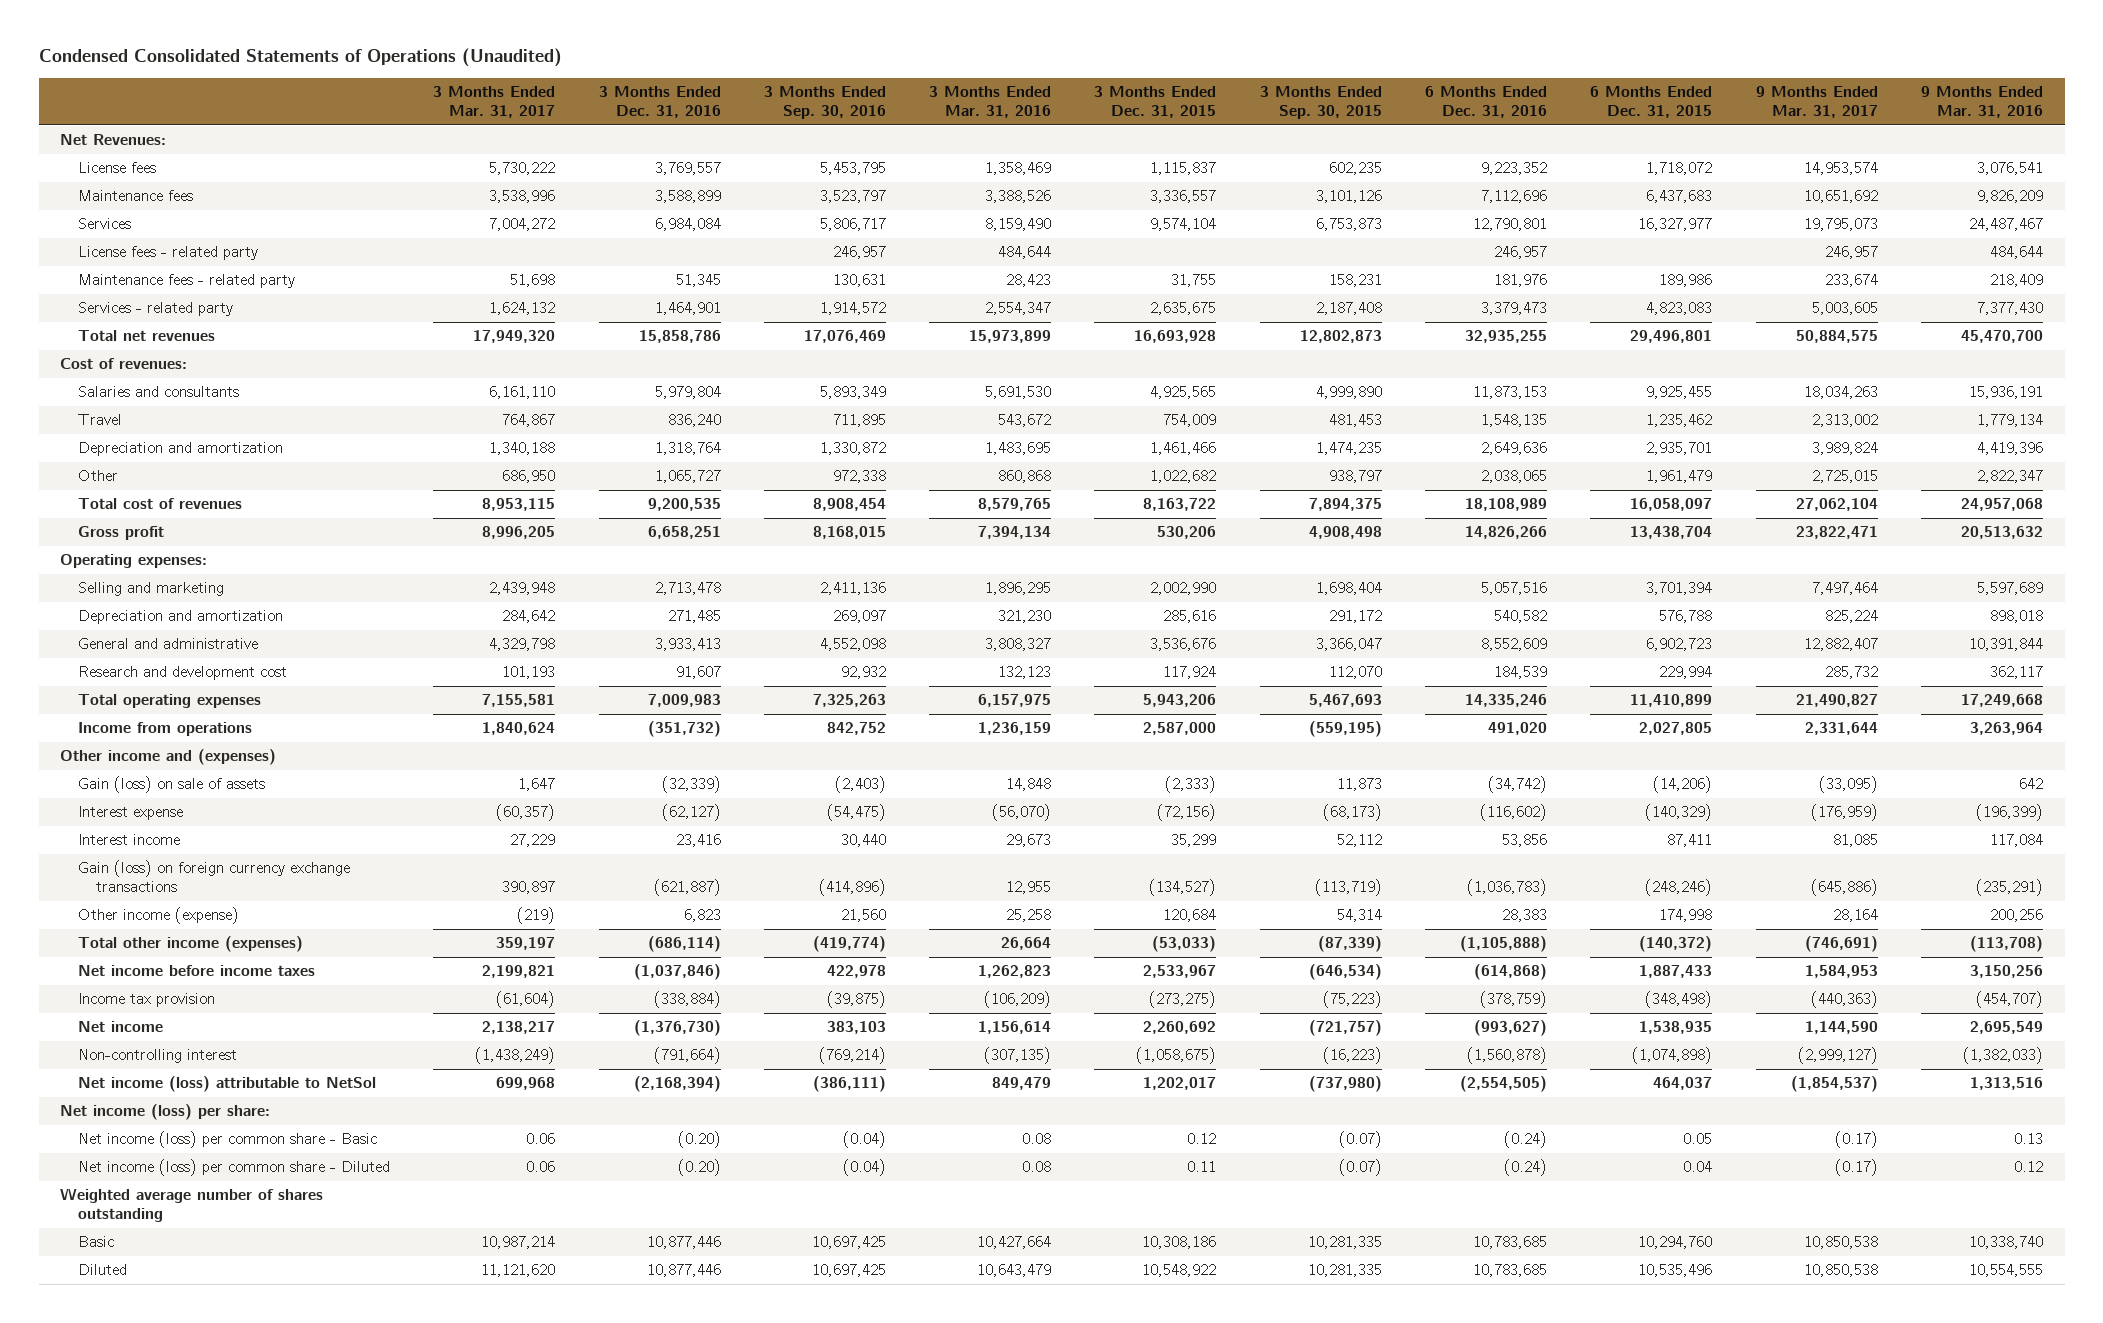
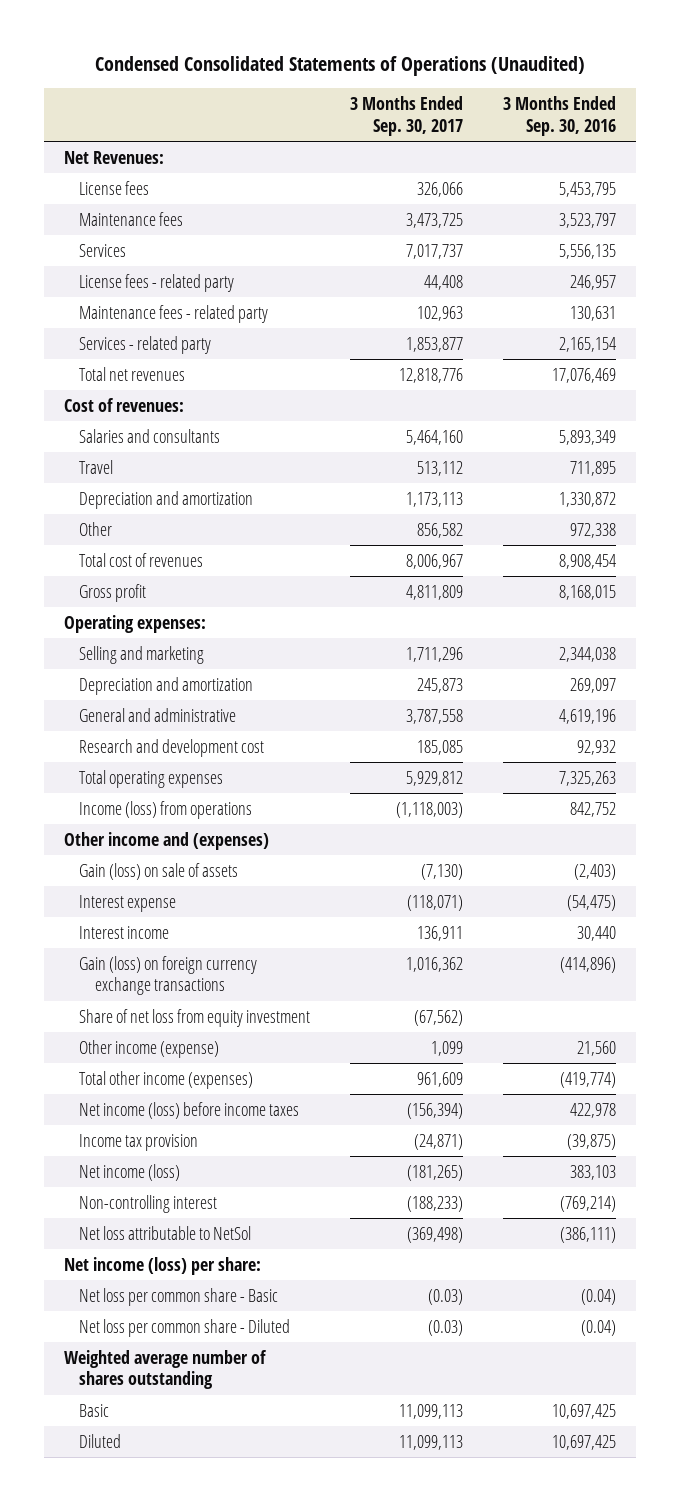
[433,86,556,118] 3 Months Ended Mar. 31, 2017 -> none
[598,86,721,118] 3 Months Ended Dec. 31, 2016 -> none
[929,86,1052,118] 3 Months Ended Mar. 31, 2016 -> none
[1094,86,1217,118] 3 Months Ended Dec. 31, 2015 -> none
[1259,86,1382,119] 3 Months Ended Sep. 30, 2015 -> none
[1425,86,1548,118] 6 Months Ended Dec. 31, 2016 -> none
[1590,86,1713,118] 6 Months Ended Dec. 31, 2015 -> none
[1755,86,1878,118] 9 Months Ended Mar. 31, 2017 -> none
[1920,86,2043,118] 9 Months Ended Mar. 31, 2016 -> none
none -> [350,95,464,136] 3 Months Ended Sep. 30, 2017
[819,218,886,232] 5,806,717 -> [559,243,617,259] 5,556,135
[819,302,886,316] 1,914,572 -> [559,336,617,352] 2,165,154
[819,582,886,596] 2,411,136 -> [559,646,617,662] 2,344,038
[819,638,886,652] 4,552,098 -> [559,708,617,724] 4,619,196
[77,722,252,737] Income from operations -> [79,800,253,819] Income (loss) from operations
none -> [79,1008,311,1027] Share of net loss from equity investment
[77,965,315,977] Net income before income taxes -> [79,1101,300,1119] Net income (loss) before income taxes
[77,1021,163,1033] Net income -> [79,1163,181,1181] Net income (loss)
[77,1076,376,1093] Net income (loss) attributable to NetSol -> [79,1225,252,1240] Net loss attributable to NetSol
[77,1131,377,1149] Net income (loss) per common share - Basic -> [79,1287,279,1306] Net loss per common share - Basic
[77,1159,390,1177] Net income (loss) per common share - Diluted -> [79,1318,291,1337] Net loss per common share - Diluted

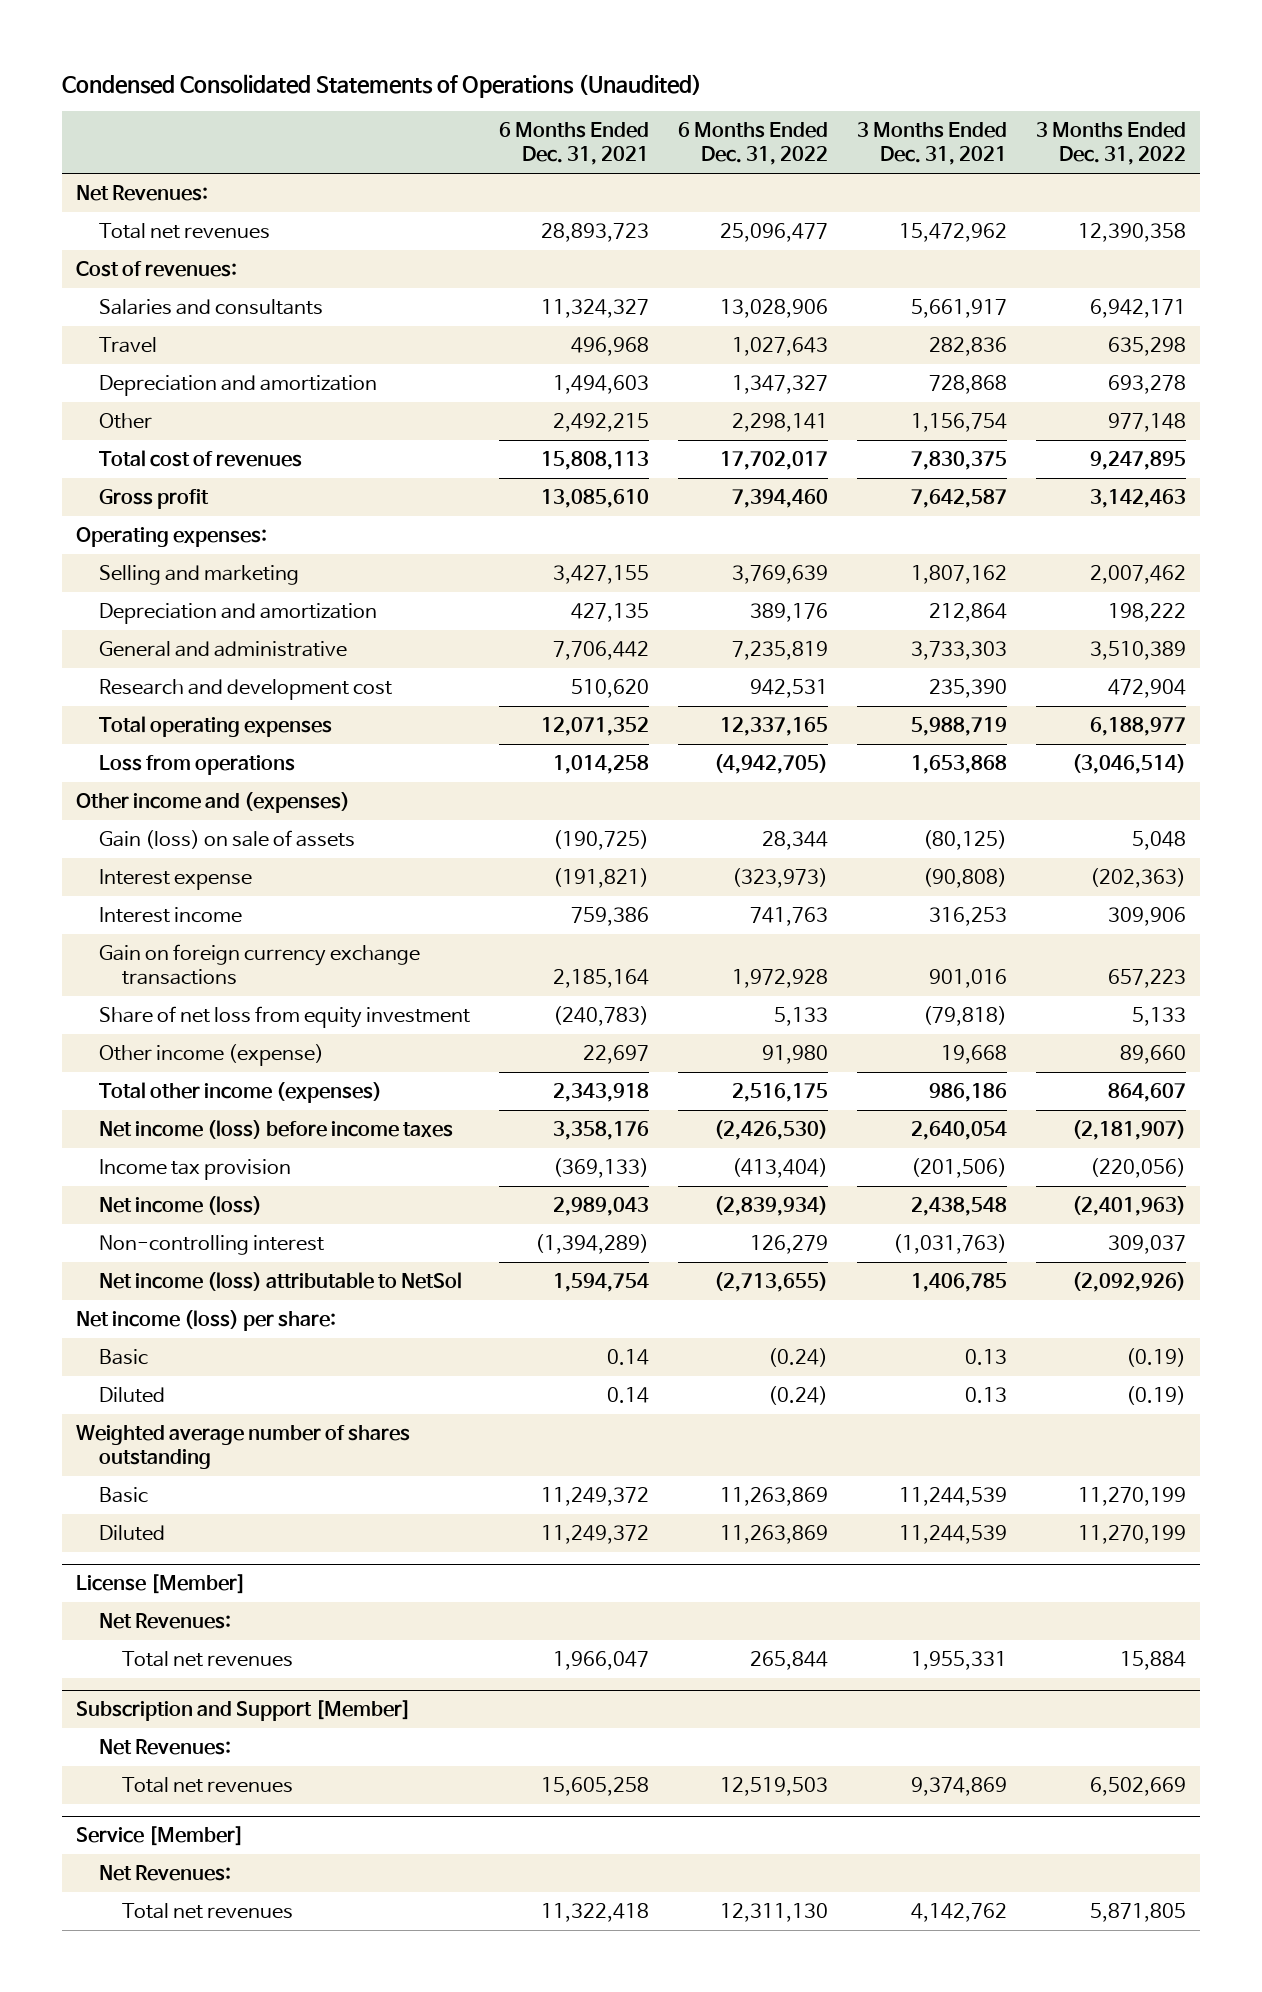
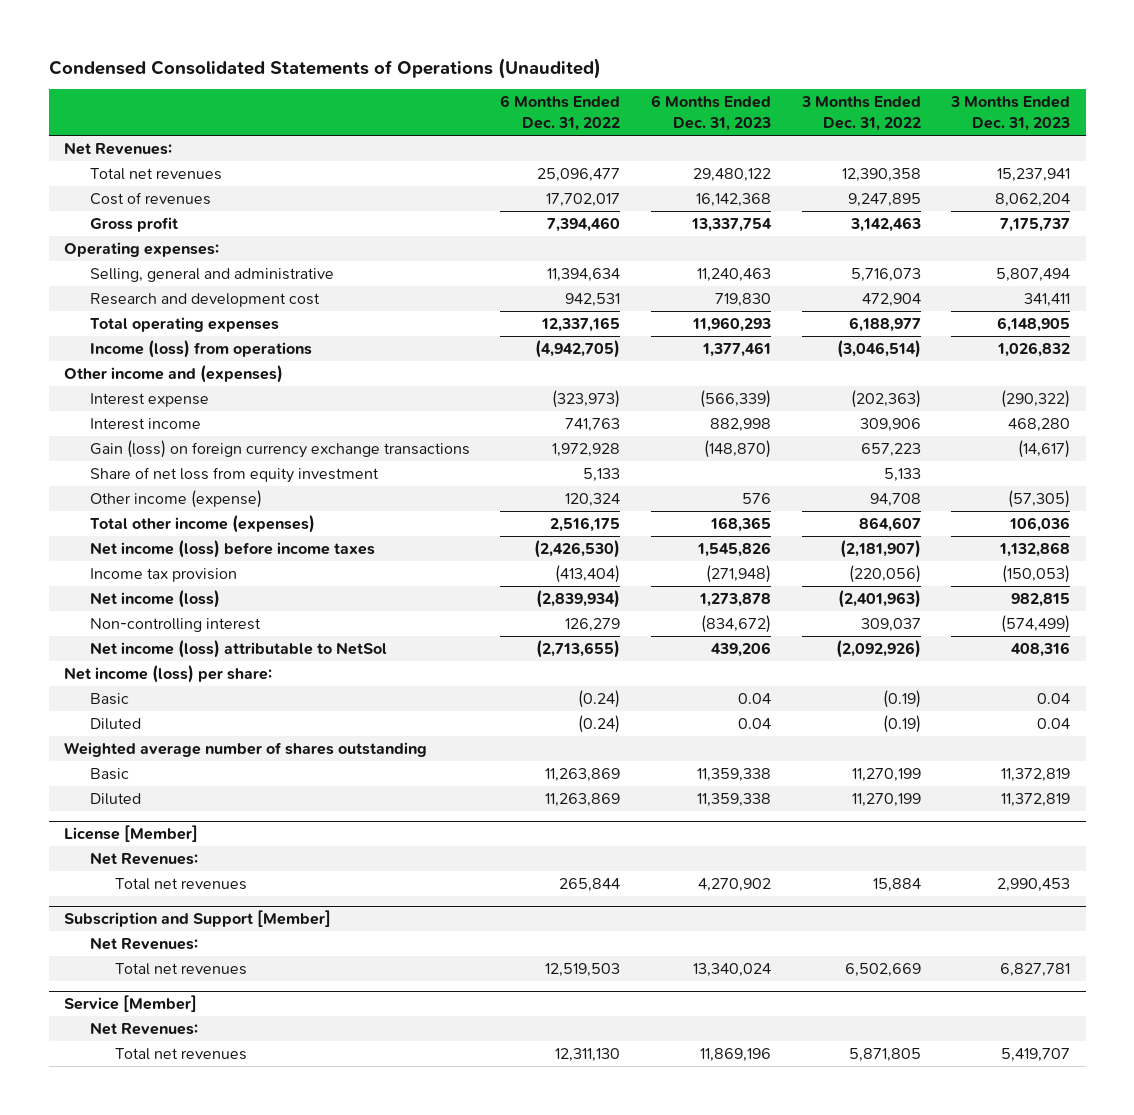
[499,121,650,166] 6 Months Ended Dec. 31, 2021 -> none
[857,121,1008,166] 3 Months Ended Dec. 31, 2021 -> none
none -> [650,95,771,131] 6 Months Ended Dec. 31, 2023
none -> [950,96,1071,131] 3 Months Ended Dec. 31, 2023
[76,260,238,277] Cost of revenues: -> none
[99,298,324,315] Salaries and consultants -> none
[99,336,158,353] Travel -> none
[99,374,378,396] Depreciation and amortization -> none
[99,412,153,429] Other -> none
[99,449,303,467] Total cost of revenues -> [89,191,211,205] Cost of revenues
[99,602,378,624] Depreciation and amortization -> none
[99,640,348,657] General and administrative -> none
[99,564,300,585] Selling and marketing -> [89,267,334,282] Selling, general and administrative
[732,564,829,584] 3,769,639 -> [547,267,621,282] 11,394,634
[1089,564,1186,584] 2,007,462 -> [850,267,921,282] 5,716,073
[99,754,296,775] Loss from operations -> [89,339,312,358] Income (loss) from operations
[99,829,356,849] Gain (loss) on sale of assets -> none
[99,943,421,986] Gain on foreign currency exchange transactions -> [89,439,470,458] Gain (loss) on foreign currency exchange transactions
[762,1044,829,1064] 91,980 -> [565,492,621,507] 120,324
[1119,1044,1186,1064] 89,660 -> [869,492,921,507] 94,708

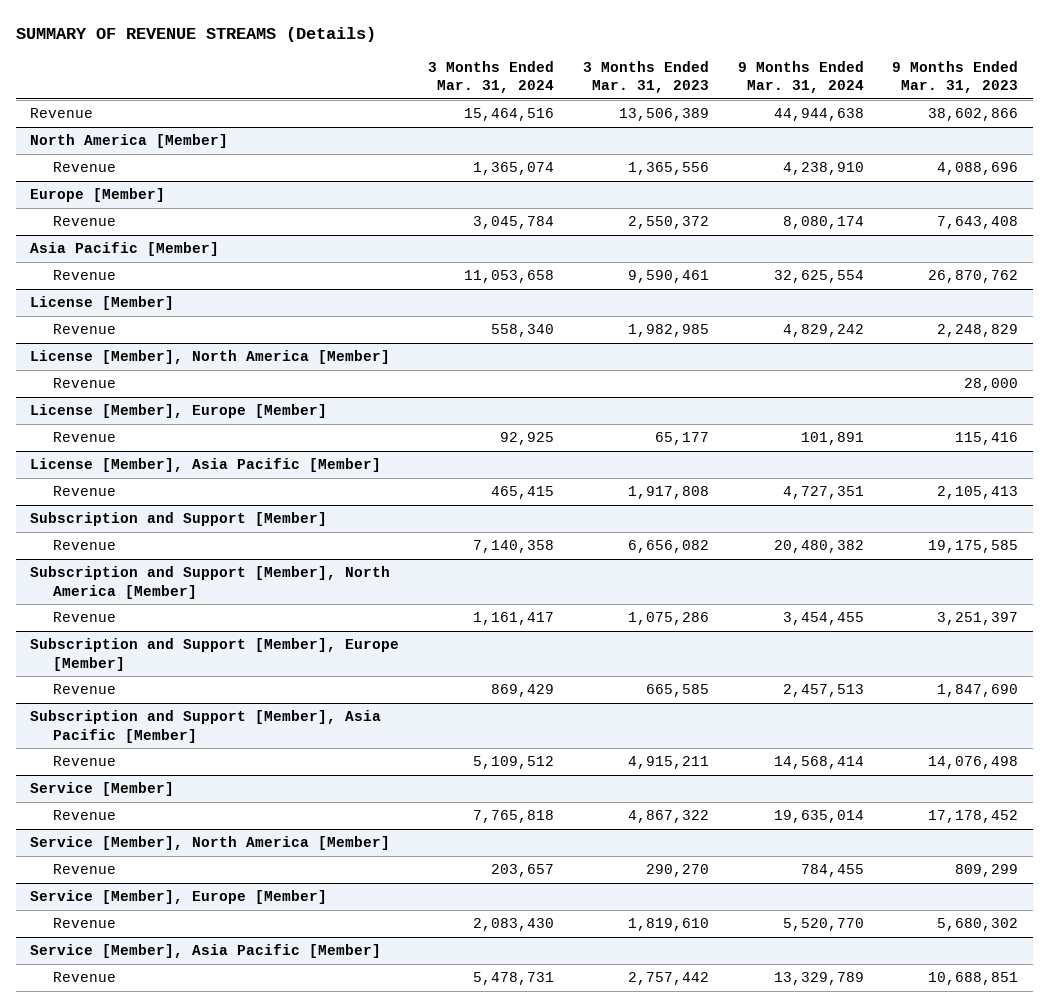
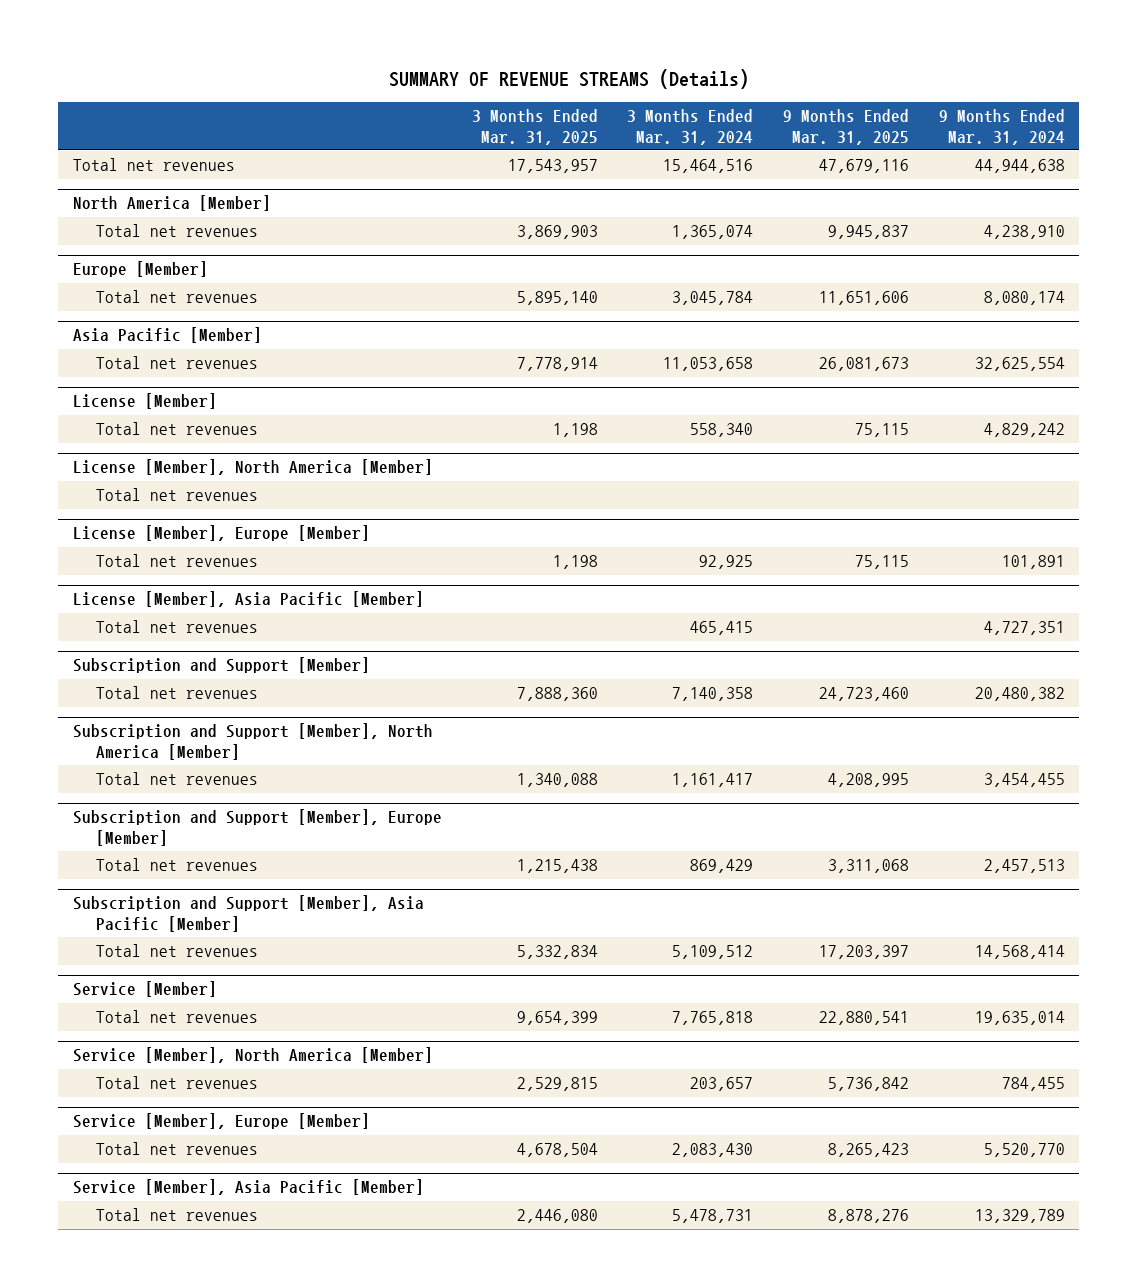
[582,60,709,93] 3 Months Ended Mar. 31, 2023 -> none
[892,60,1019,93] 9 Months Ended Mar. 31, 2023 -> none
none -> [471,109,598,145] 3 Months Ended Mar. 31, 2025
none -> [782,109,909,145] 9 Months Ended Mar. 31, 2025
[30,108,94,119] Revenue -> [73,158,236,172] Total net revenues
[52,162,116,173] Revenue -> [96,224,259,238] Total net revenues
[52,216,116,227] Revenue -> [96,290,259,304] Total net revenues
[52,270,116,281] Revenue -> [96,356,259,370] Total net revenues
[52,324,116,335] Revenue -> [96,422,259,436] Total net revenues
[52,378,116,389] Revenue -> [96,488,259,502] Total net revenues
[52,432,116,443] Revenue -> [96,554,259,568] Total net revenues
[52,486,116,497] Revenue -> [96,620,259,634] Total net revenues
[52,540,116,551] Revenue -> [96,686,259,700] Total net revenues
[52,612,116,623] Revenue -> [96,772,259,786] Total net revenues
[52,684,116,695] Revenue -> [96,858,259,872] Total net revenues
[52,756,116,767] Revenue -> [96,944,259,958] Total net revenues
[52,810,116,821] Revenue -> [96,1010,259,1024] Total net revenues
[52,864,116,875] Revenue -> [96,1076,259,1090] Total net revenues
[52,918,116,929] Revenue -> [96,1142,259,1156] Total net revenues
[52,972,116,983] Revenue -> [96,1208,259,1222] Total net revenues

